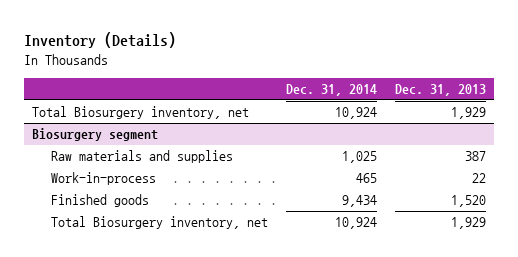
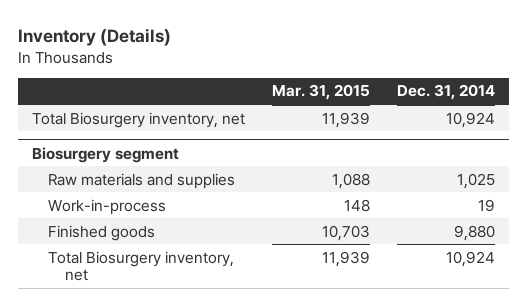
[394,84,486,97] Dec. 31, 2013 -> none
none -> [272,84,371,101] Mar. 31, 2015
[355,173,377,184] 465 -> [478,198,496,212] 19
[341,195,377,208] 9,434 -> [454,224,496,241] 9,880

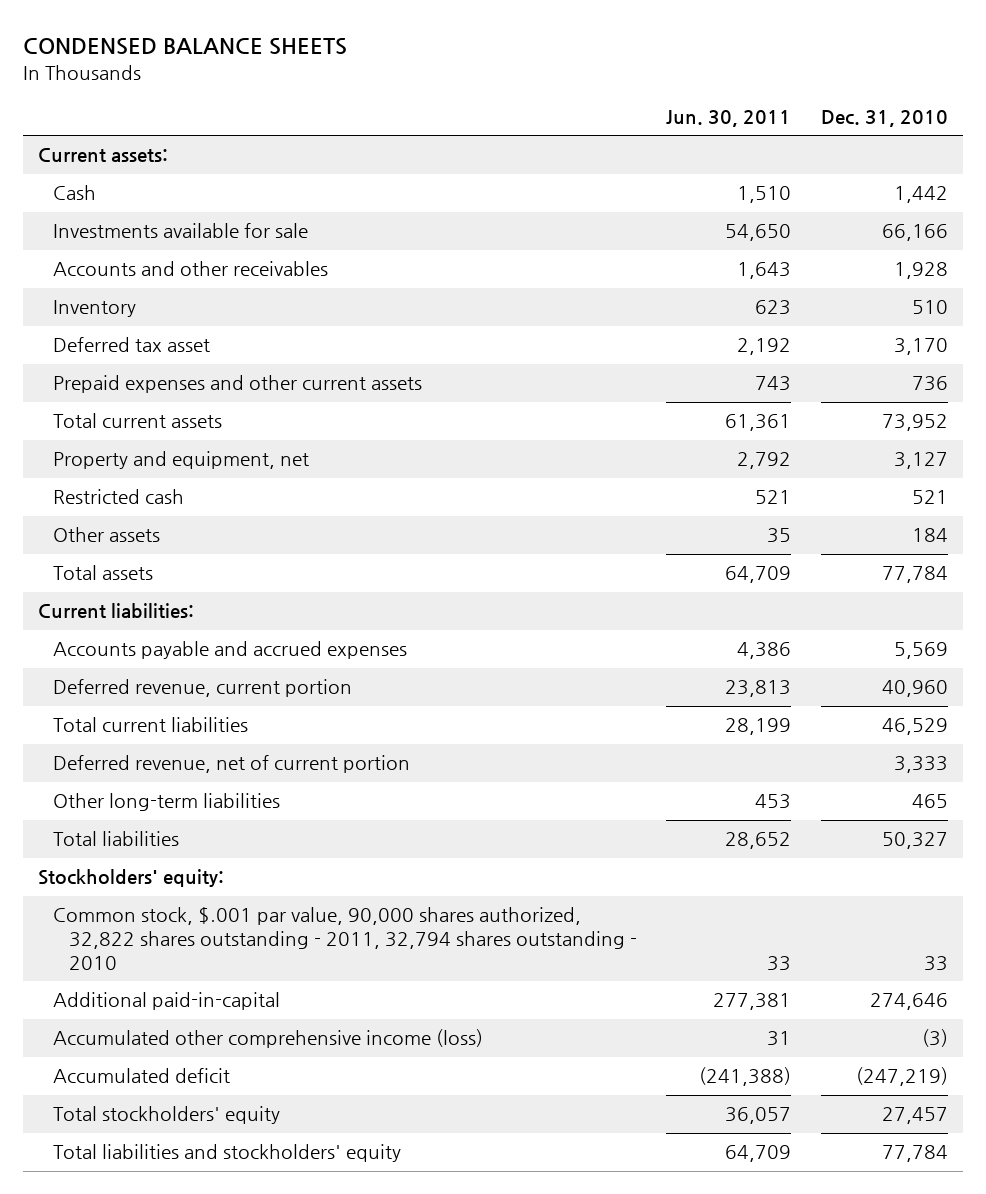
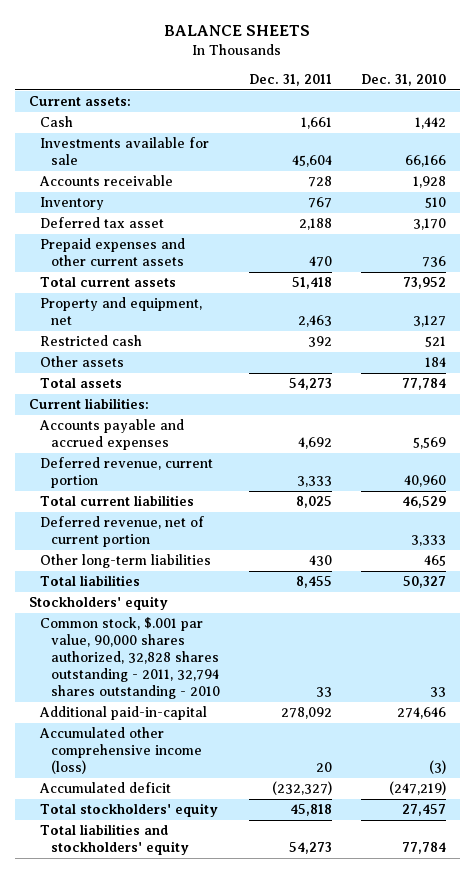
[23,37,348,55] CONDENSED BALANCE SHEETS -> [164,25,311,37] BALANCE SHEETS
[666,110,792,128] Jun. 30, 2011 -> none
none -> [248,73,332,86] Dec. 31, 2011
[53,261,329,277] Accounts and other receivables -> [39,175,174,187] Accounts receivable
[38,869,225,888] Stockholders' equity: -> [29,596,169,611] Stockholders' equity
[53,907,637,970] Common stock, $.001 par value, 90,000 shares authorized, 32,822 shares outstanding - 2011, 32,794 shares outstanding - 2010 -> [40,617,221,699] Common stock, $.001 par value, 90,000 shares authorized, 32,828 shares outstanding - 2011, 32,794 shares outstanding - 2010

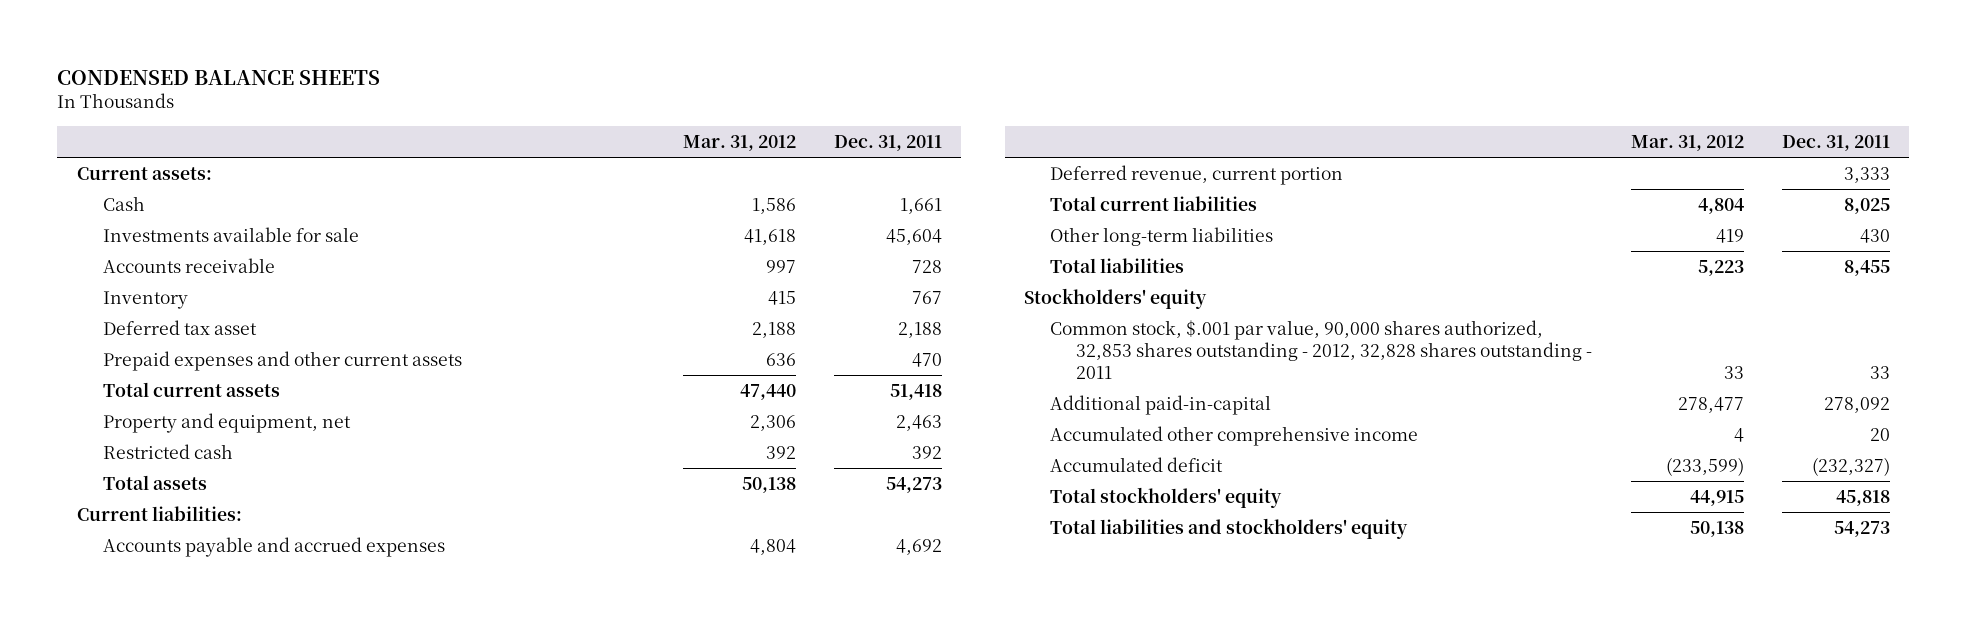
[164,25,311,37] BALANCE SHEETS -> [57,69,381,85] CONDENSED BALANCE SHEETS
[360,73,446,86] Dec. 31, 2010 -> none
none -> [682,134,796,151] Mar. 31, 2012
[40,356,125,368] Other assets -> none
[40,516,205,548] Deferred revenue, net of current portion -> none
[40,617,221,699] Common stock, $.001 par value, 90,000 shares authorized, 32,828 shares outstanding - 2011, 32,794 shares outstanding - 2010 -> [1050,320,1593,379] Common stock, $.001 par value, 90,000 shares authorized, 32,853 shares outstanding - 2012, 32,828 shares outstanding - 2011
[39,727,203,775] Accumulated other comprehensive income (loss) -> [1050,426,1419,447] Accumulated other comprehensive income

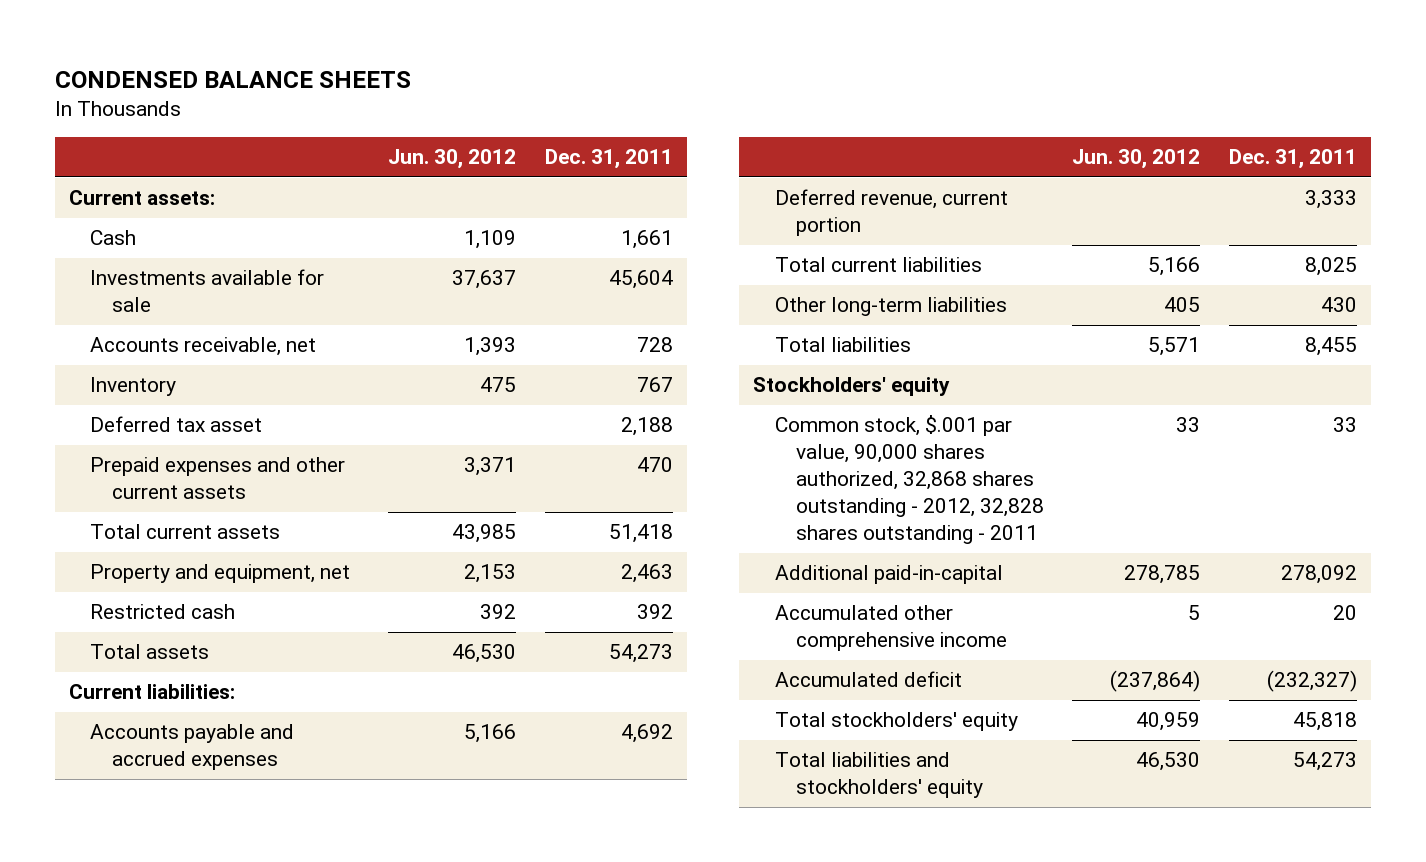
[682,134,796,151] Mar. 31, 2012 -> none
none -> [388,149,517,170] Jun. 30, 2012
[102,258,275,274] Accounts receivable -> [90,337,317,357] Accounts receivable, net
[1050,320,1593,379] Common stock, $.001 par value, 90,000 shares authorized, 32,853 shares outstanding - 2012, 32,828 shares outstanding - 2011 -> [774,415,1044,545] Common stock, $.001 par value, 90,000 shares authorized, 32,868 shares outstanding - 2012, 32,828 shares outstanding - 2011

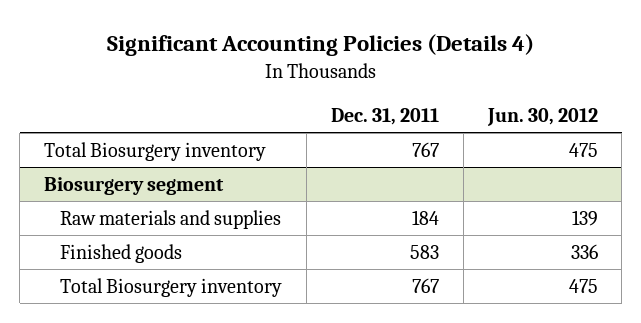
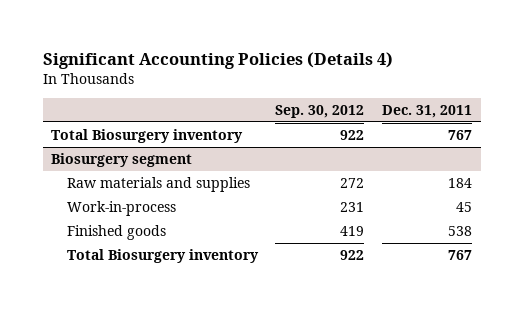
[486,108,598,127] Jun. 30, 2012 -> none
none -> [275,105,365,119] Sep. 30, 2012
none -> [66,200,176,216] Work-in-process
[409,245,439,260] 583 -> [447,225,472,236] 538

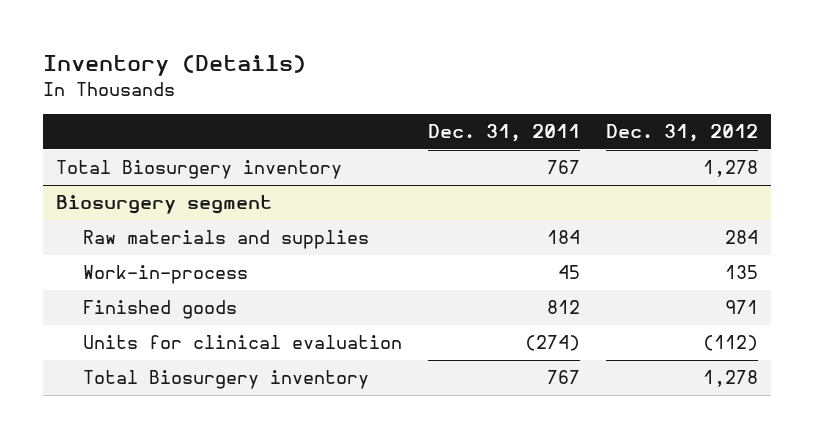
[42,51,393,69] Significant Accounting Policies (Details 4) -> [43,55,307,77] Inventory (Details)
[275,105,365,119] Sep. 30, 2012 -> none
none -> [606,124,759,143] Dec. 31, 2012
[447,225,472,236] 538 -> [547,300,581,315] 812
none -> [83,335,403,350] Units for clinical evaluation

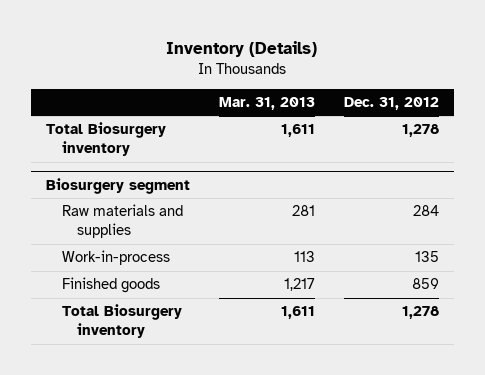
[428,124,581,143] Dec. 31, 2011 -> none
none -> [218,97,315,111] Mar. 31, 2013
[83,335,403,350] Units for clinical evaluation -> none
[725,300,759,315] 971 -> [412,278,440,290] 859

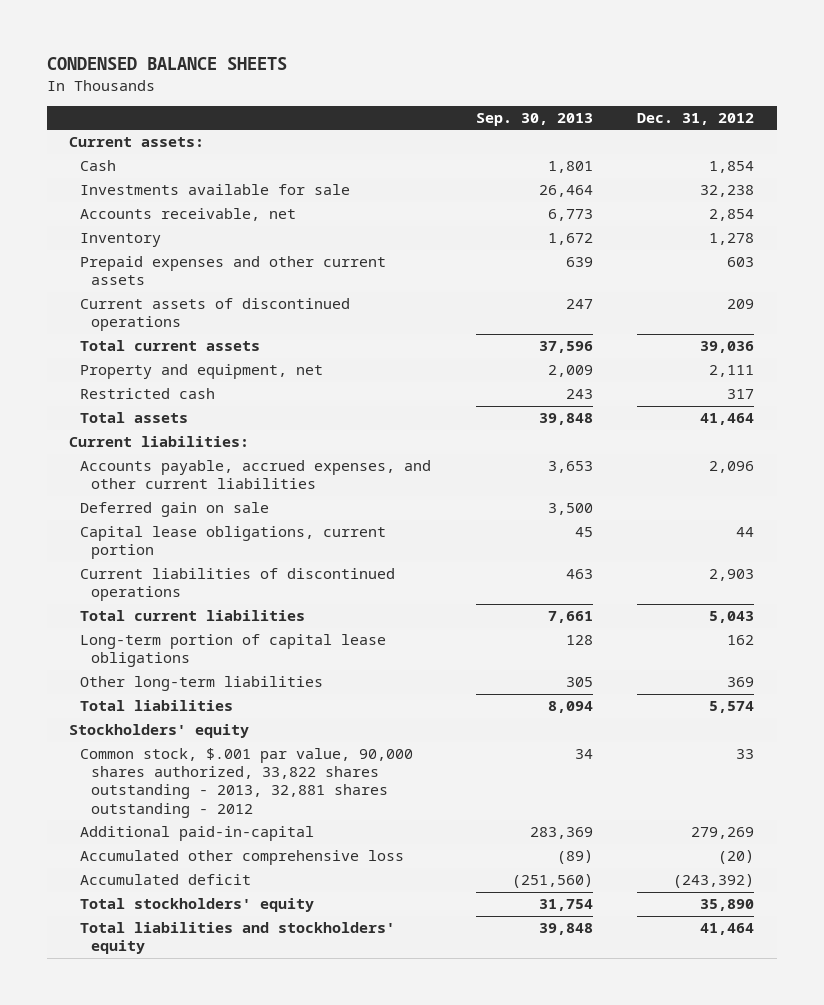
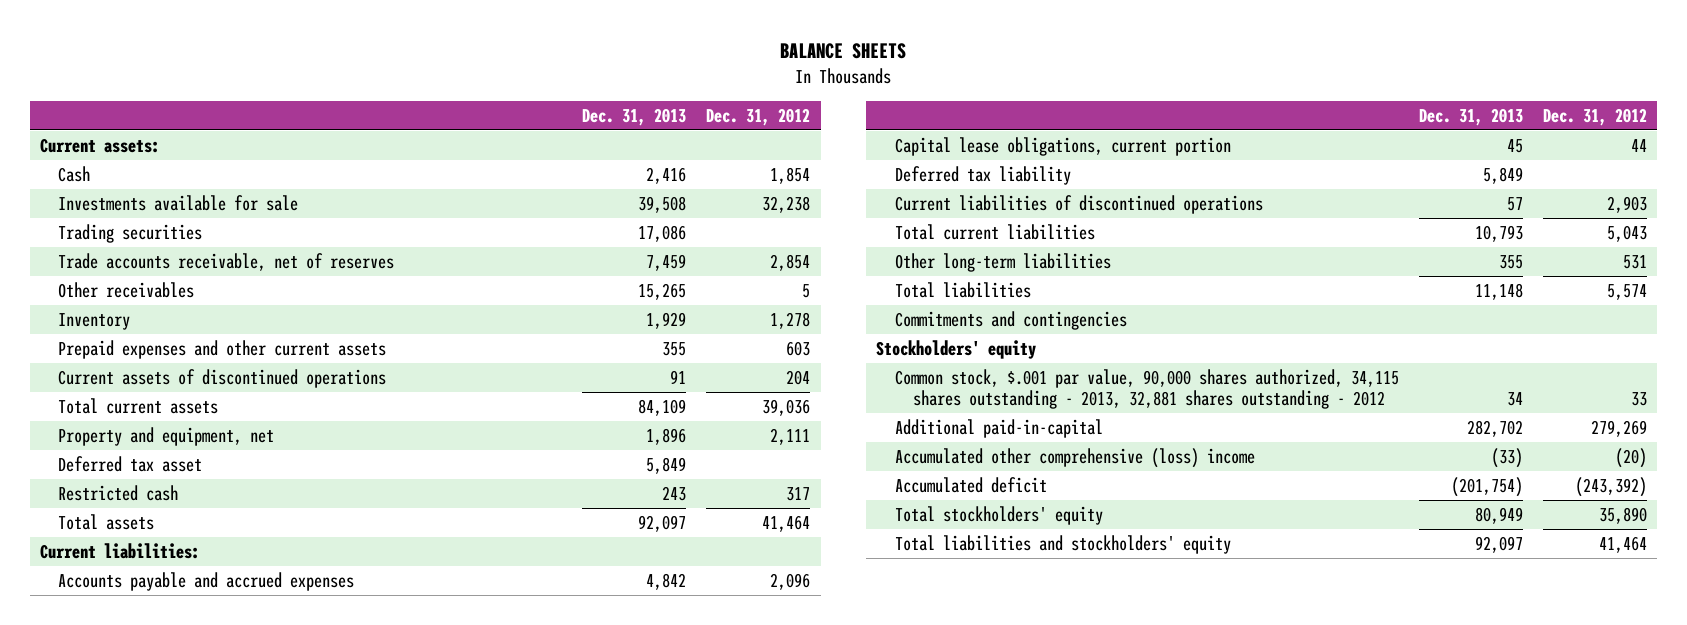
[47,57,288,71] CONDENSED BALANCE SHEETS -> [780,42,907,59] BALANCE SHEETS
[475,112,593,126] Sep. 30, 2013 -> none
none -> [582,107,687,126] Dec. 31, 2013
none -> [57,223,202,243] Trading securities
[80,208,297,222] Accounts receivable, net -> [57,252,394,271] Trade accounts receivable, net of reserves
none -> [57,281,194,298] Other receivables
[727,299,755,310] 209 -> [786,369,811,385] 204
none -> [57,455,202,472] Deferred tax asset
[80,502,270,518] Deferred gain on sale -> none
[80,460,432,490] Accounts payable, accrued expenses, and other current liabilities -> [57,571,354,591] Accounts payable and accrued expenses
none -> [894,165,1071,185] Deferred tax liability
[80,634,387,668] Long-term portion of capital lease obligations -> none
[727,677,755,688] 369 -> [1623,254,1648,269] 531
none -> [894,310,1127,330] Commitments and contingencies
[80,748,414,818] Common stock, $.001 par value, 90,000 shares authorized, 33,822 shares outstanding - 2013, 32,881 shares outstanding - 2012 -> [894,368,1399,410] Common stock, $.001 par value, 90,000 shares authorized, 34,115 shares outstanding - 2013, 32,881 shares outstanding - 2012
[80,850,405,866] Accumulated other comprehensive loss -> [894,447,1255,468] Accumulated other comprehensive (loss) income

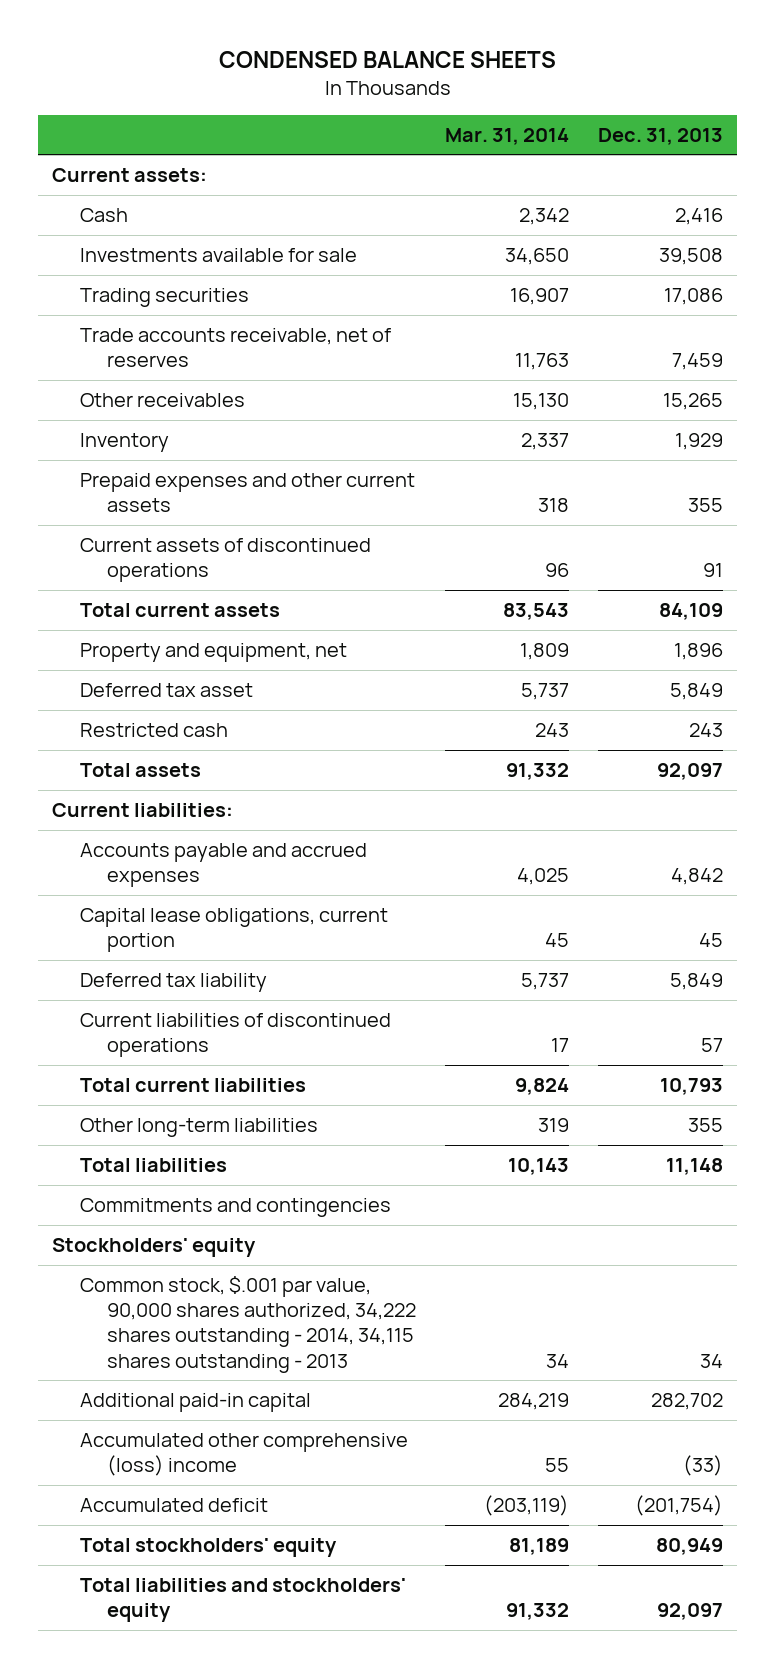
[780,42,907,59] BALANCE SHEETS -> [218,51,556,69] CONDENSED BALANCE SHEETS
[706,107,811,126] Dec. 31, 2012 -> none
none -> [444,127,569,145] Mar. 31, 2014
[894,368,1399,410] Common stock, $.001 par value, 90,000 shares authorized, 34,115 shares outstanding - 2013, 32,881 shares outstanding - 2012 -> [79,1275,416,1373] Common stock, $.001 par value, 90,000 shares authorized, 34,222 shares outstanding - 2014, 34,115 shares outstanding - 2013
[894,418,1103,438] Additional paid-in-capital -> [79,1392,311,1412] Additional paid-in capital

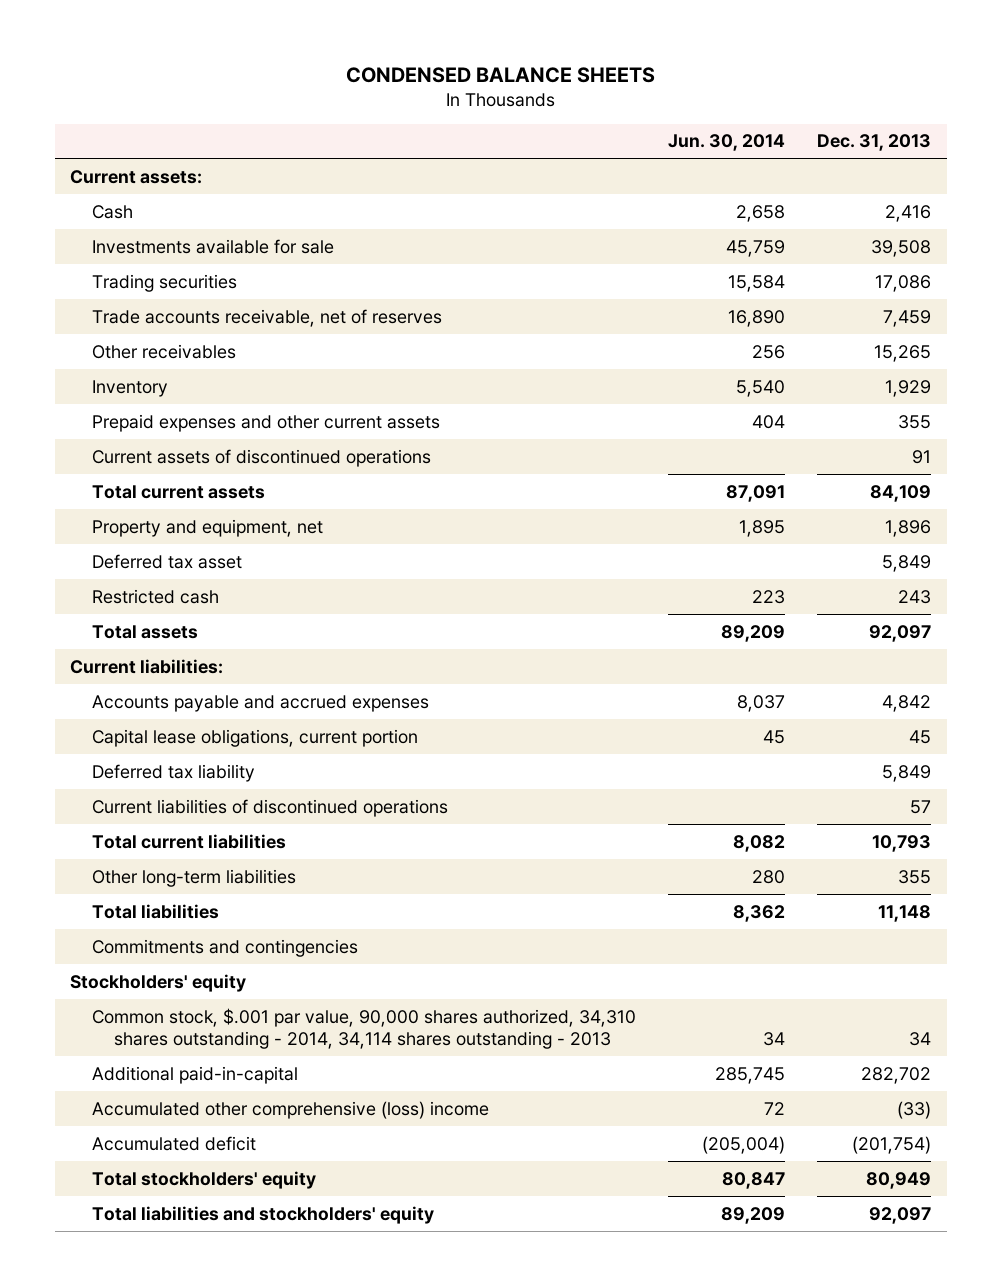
[444,127,569,145] Mar. 31, 2014 -> none
none -> [668,134,786,152] Jun. 30, 2014
[79,1275,416,1373] Common stock, $.001 par value, 90,000 shares authorized, 34,222 shares outstanding - 2014, 34,115 shares outstanding - 2013 -> [92,1007,637,1050] Common stock, $.001 par value, 90,000 shares authorized, 34,310 shares outstanding - 2014, 34,114 shares outstanding - 2013
[79,1392,311,1412] Additional paid-in capital -> [92,1065,299,1084] Additional paid-in-capital

